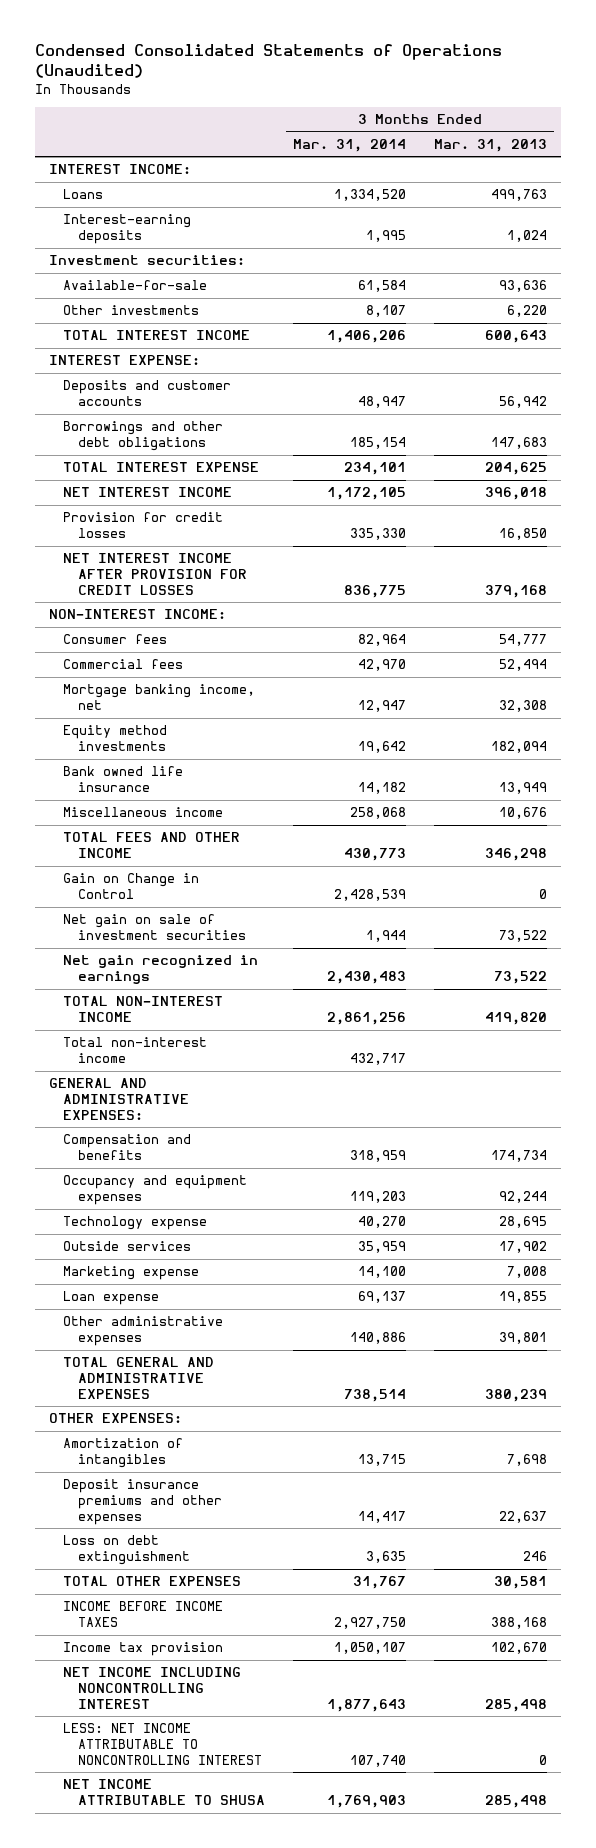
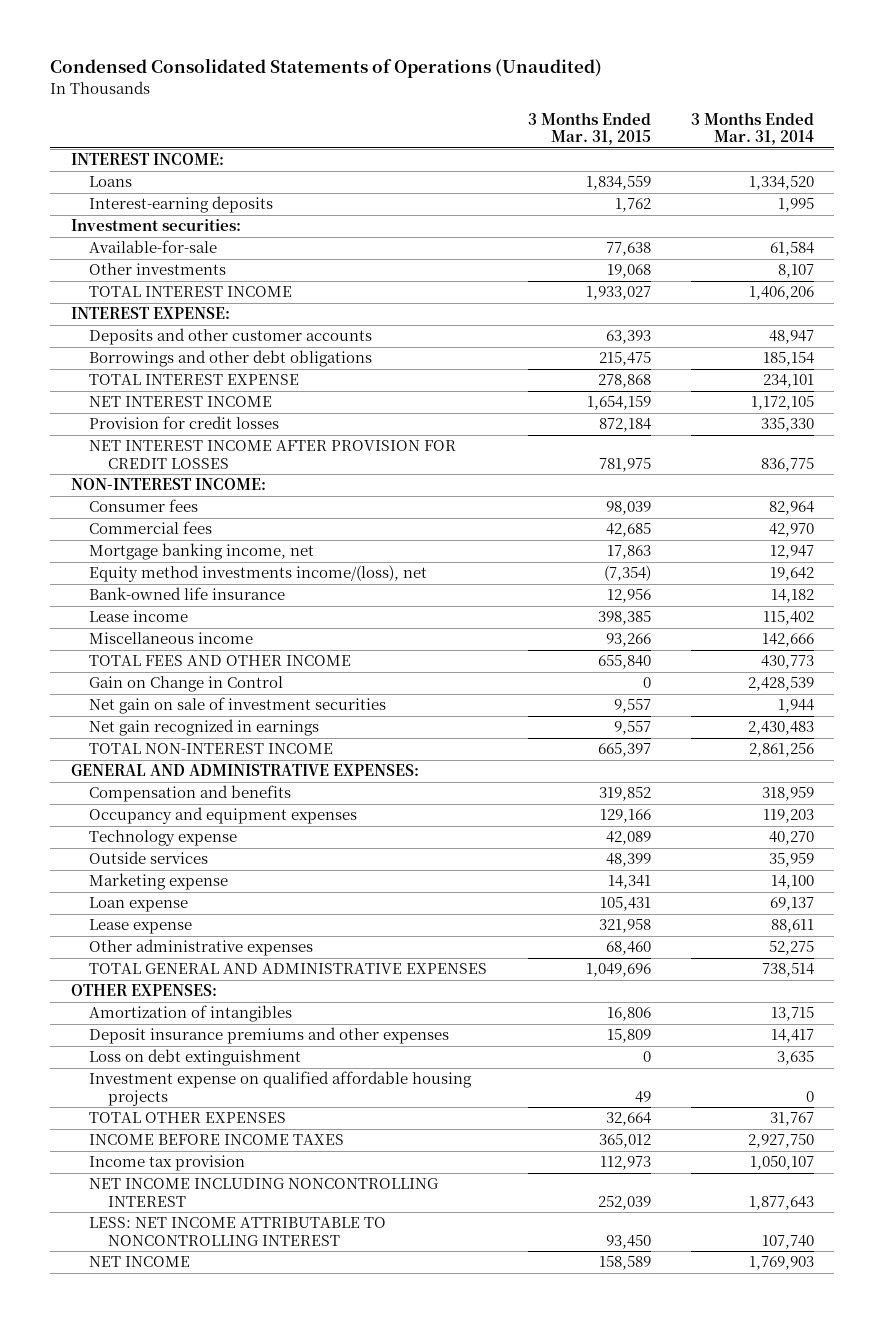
[433,138,547,152] Mar. 31, 2013 -> none
none -> [527,111,651,146] 3 Months Ended Mar. 31, 2015
[63,380,232,407] Deposits and customer accounts -> [89,328,373,346] Deposits and other customer accounts
[63,725,168,752] Equity method investments -> [89,565,428,583] Equity method investments income/(loss), net
[63,766,184,793] Bank owned life insurance -> [89,587,286,601] Bank-owned life insurance
none -> [89,610,189,623] Lease income
[349,807,406,820] 258,068 -> [762,633,815,648] 142,666
[63,1037,208,1064] Total non-interest income -> none
none -> [89,919,193,935] Lease expense
[349,1332,406,1345] 140,886 -> [769,940,815,956] 52,275
none -> [89,1071,473,1107] Investment expense on qualified affordable housing projects
[63,1779,265,1806] NET INCOME ATTRIBUTABLE TO SHUSA -> [89,1256,191,1268] NET INCOME

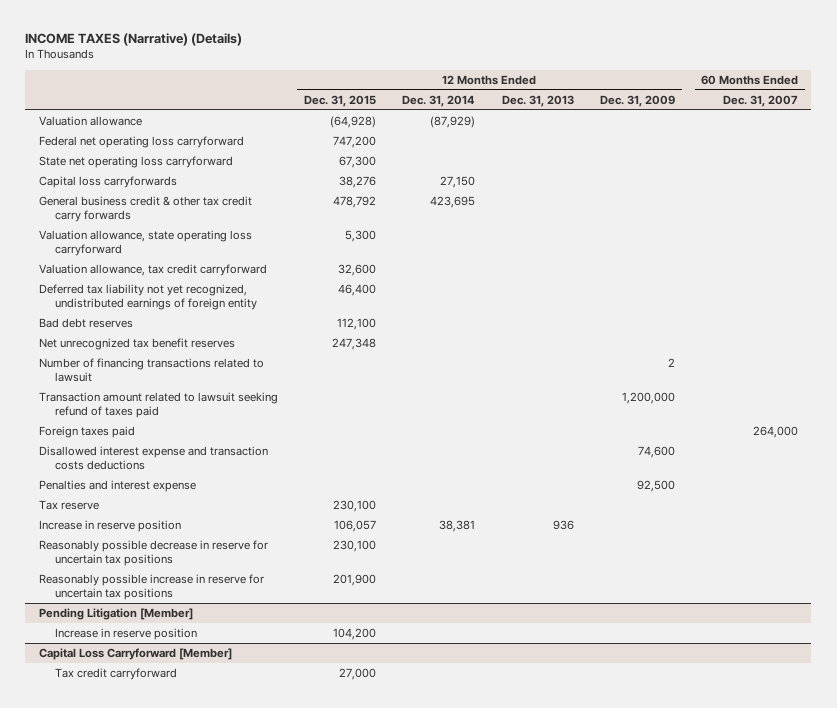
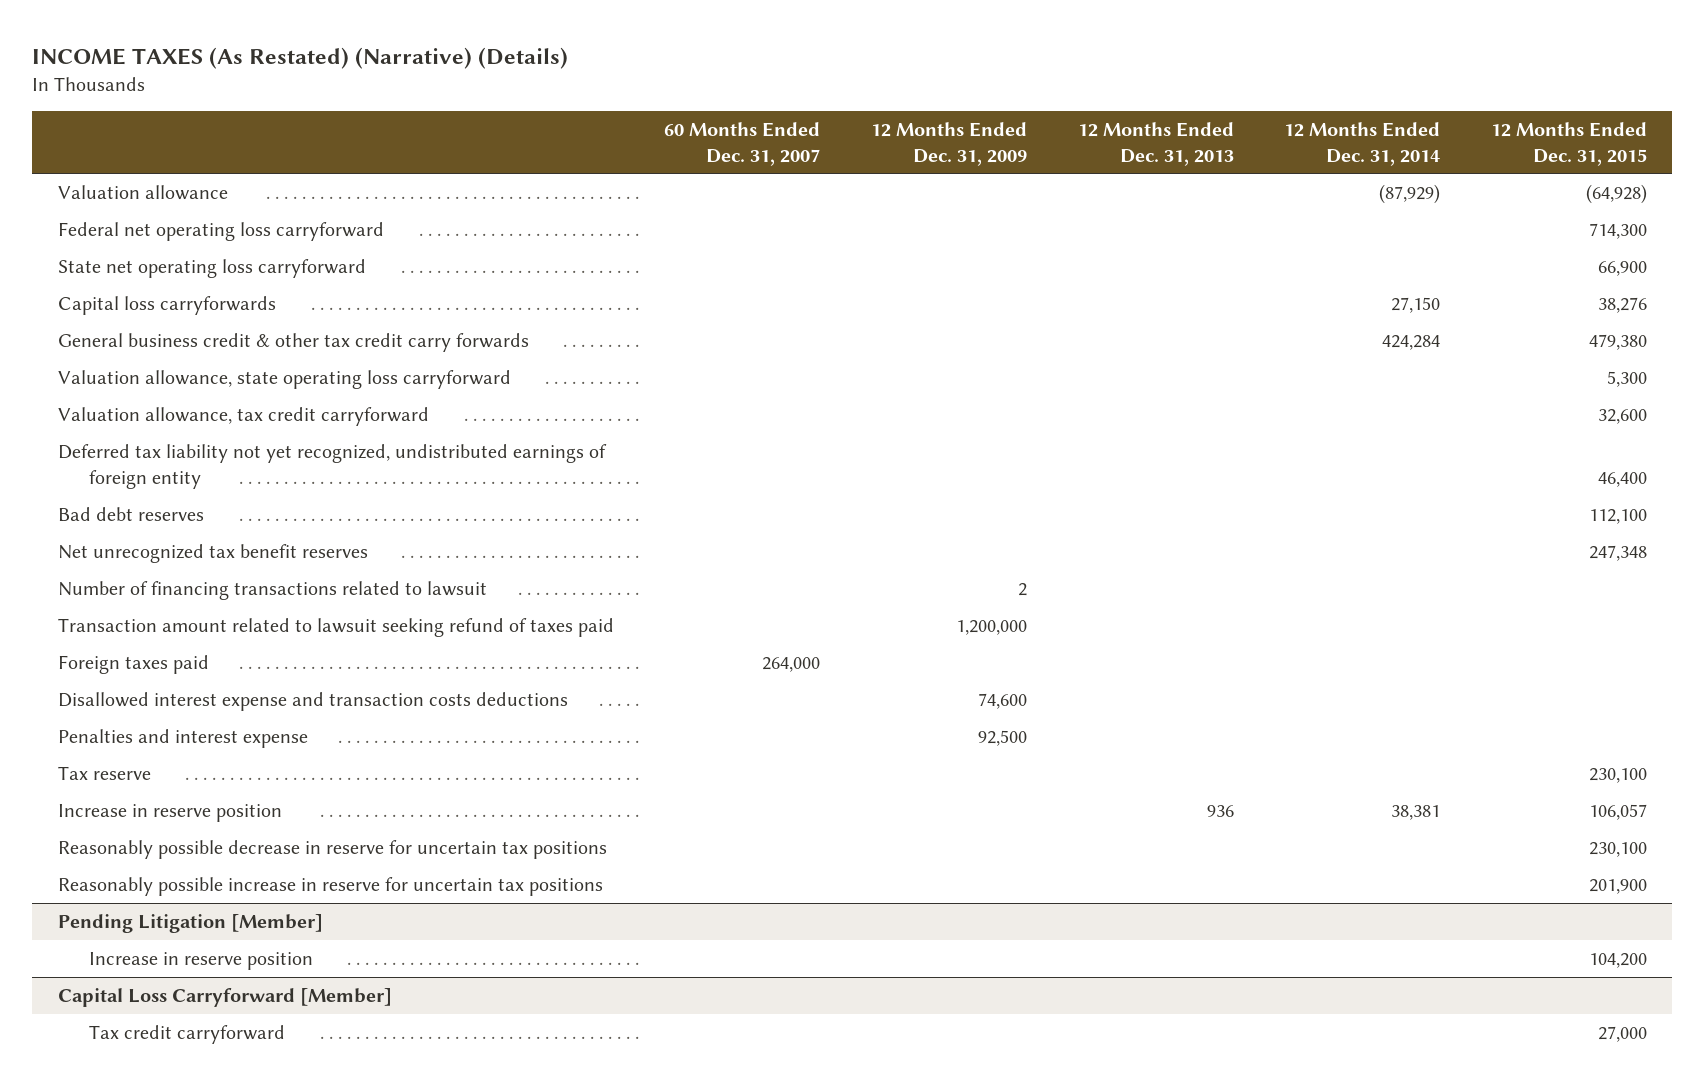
[25,32,243,46] INCOME TAXES (Narrative) (Details) -> [32,46,569,69] INCOME TAXES (As Restated) (Narrative) (Details)
[332,136,376,149] 747,200 -> [1588,222,1647,239] 714,300
[338,156,376,169] 67,300 -> [1597,260,1647,276] 66,900
[332,196,376,209] 478,792 -> [1588,333,1647,350] 479,380
[430,196,476,209] 423,695 -> [1382,334,1441,350] 424,284

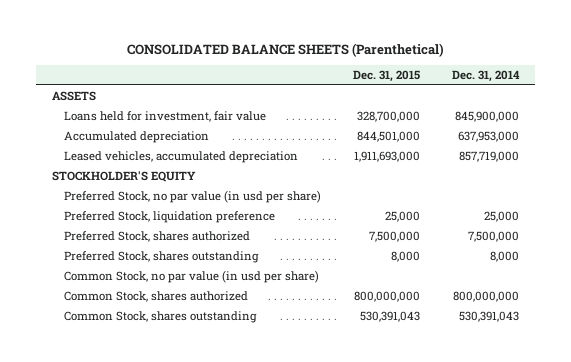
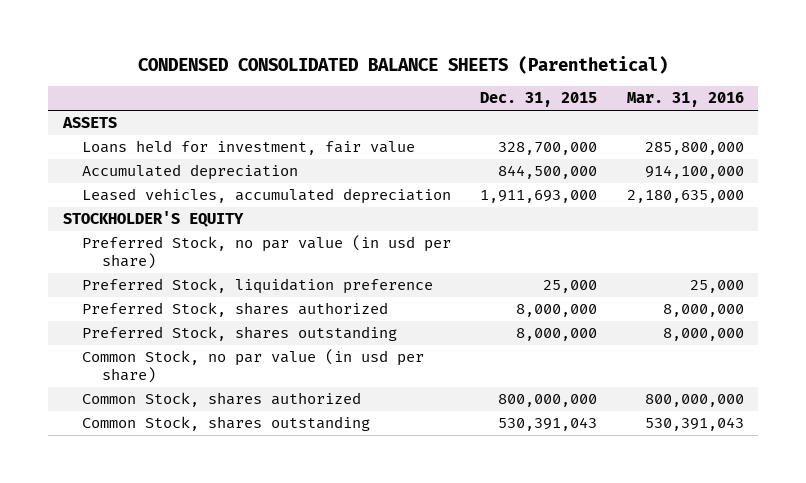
[126,42,444,57] CONSOLIDATED BALANCE SHEETS (Parenthetical) -> [138,56,669,75] CONDENSED CONSOLIDATED BALANCE SHEETS (Parenthetical)
[452,70,521,83] Dec. 31, 2014 -> none
none -> [626,92,744,108] Mar. 31, 2016
[357,130,421,142] 844,501,000 -> [498,165,598,180] 844,500,000
[369,230,421,242] 7,500,000 -> [516,304,598,318] 8,000,000
[391,250,421,262] 8,000 -> [516,328,598,342] 8,000,000

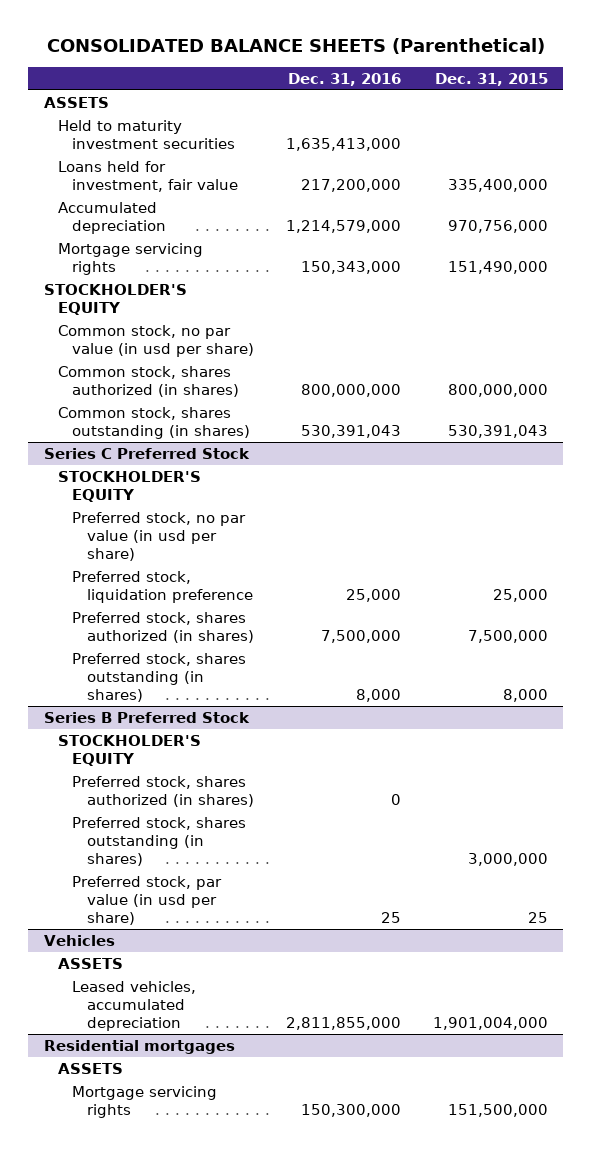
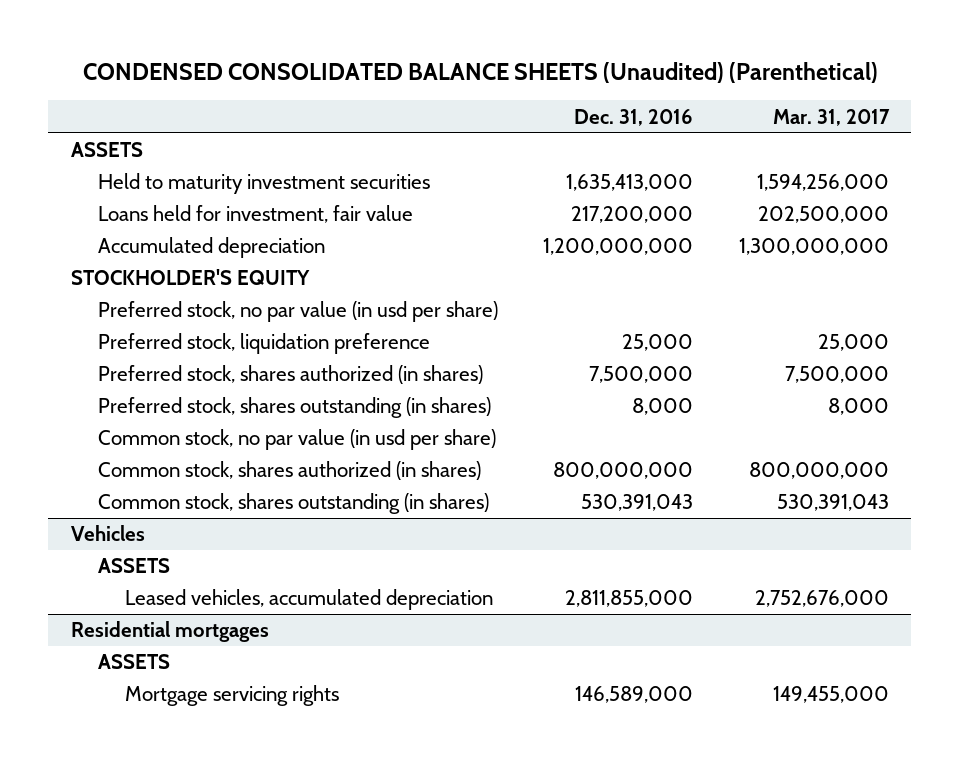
[46,37,545,54] CONSOLIDATED BALANCE SHEETS (Parenthetical) -> [82,61,878,83] CONDENSED CONSOLIDATED BALANCE SHEETS (Unaudited) (Parenthetical)
[434,73,548,87] Dec. 31, 2015 -> none
none -> [772,108,890,126] Mar. 31, 2017
[58,243,204,276] Mortgage servicing rights -> none
[43,284,187,316] STOCKHOLDER'S EQUITY -> none
[43,448,250,460] Series C Preferred Stock -> none
[285,220,401,234] 1,214,579,000 -> [543,238,694,256] 1,200,000,000
[43,712,250,724] Series B Preferred Stock -> none
[58,735,202,767] STOCKHOLDER'S EQUITY -> none
[72,776,254,808] Preferred stock, shares authorized (in shares) -> none
[72,817,247,866] Preferred stock, shares outstanding (in shares) -> none
[72,876,223,925] Preferred stock, par value (in usd per share) -> none
[58,325,255,358] Common stock, no par value (in usd per share) -> [98,429,497,451] Common stock, no par value (in usd per share)
[58,366,240,398] Common stock, shares authorized (in shares) -> [98,461,482,481] Common stock, shares authorized (in shares)
[58,407,251,440] Common stock, shares outstanding (in shares) -> [98,493,490,515] Common stock, shares outstanding (in shares)
[300,1104,401,1118] 150,300,000 -> [575,686,694,704] 146,589,000

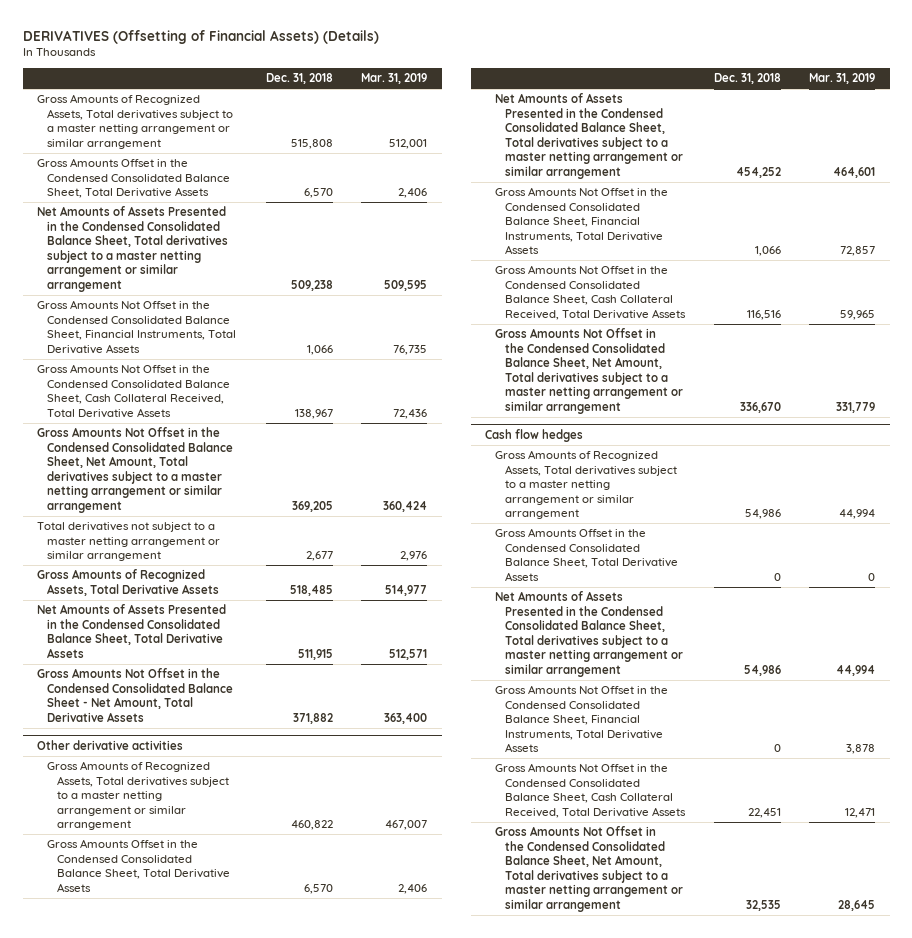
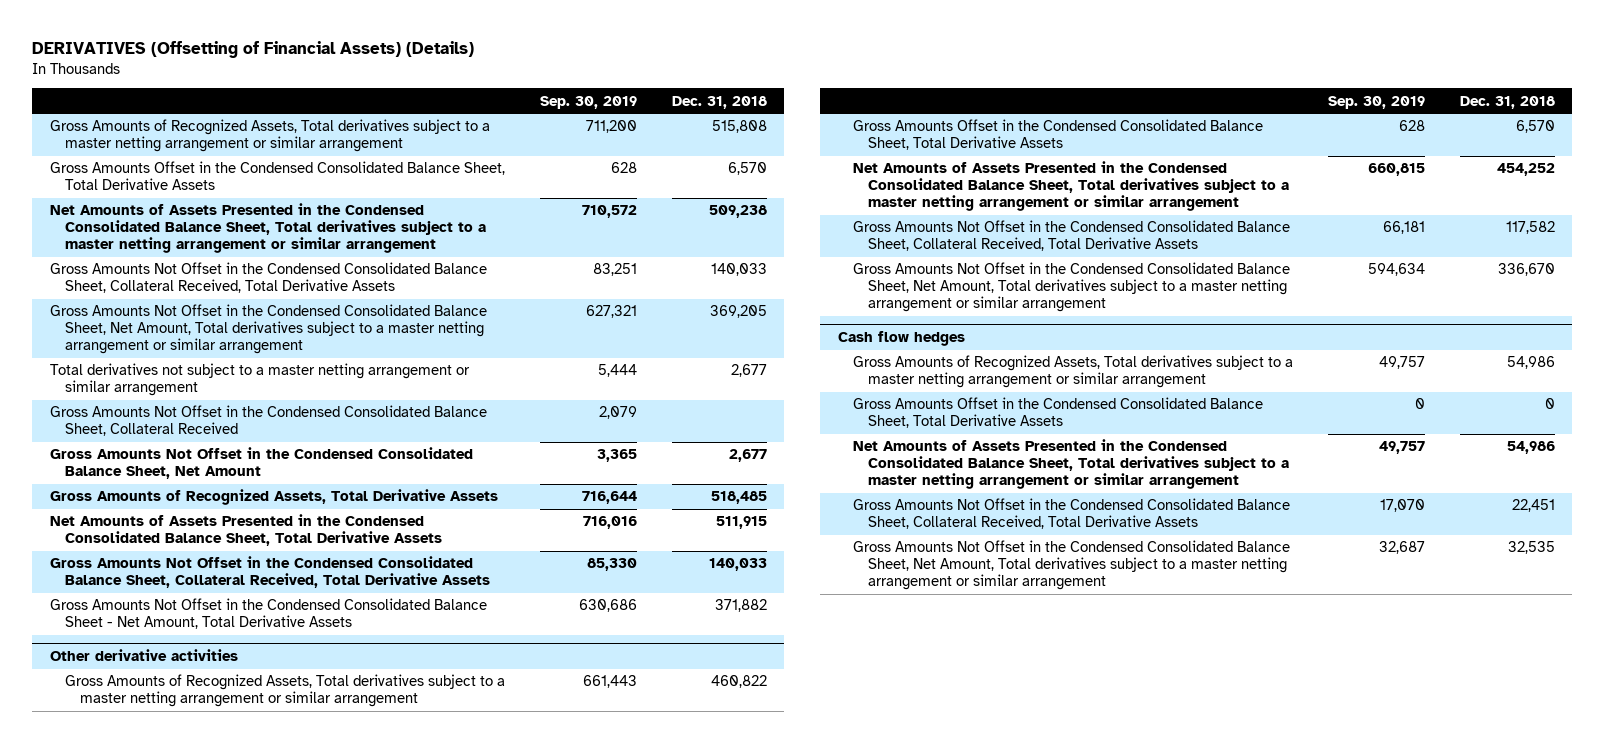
[361,73,428,85] Mar. 31, 2019 -> none
none -> [539,95,637,109] Sep. 30, 2019
[36,300,236,354] Gross Amounts Not Offset in the Condensed Consolidated Balance Sheet, Financial Instruments, Total Derivative Assets -> none
[36,364,230,418] Gross Amounts Not Offset in the Condensed Consolidated Balance Sheet, Cash Collateral Received, Total Derivative Assets -> [49,262,487,294] Gross Amounts Not Offset in the Condensed Consolidated Balance Sheet, Collateral Received, Total Derivative Assets
[294,408,333,419] 138,967 -> [710,263,767,277] 140,033
none -> [49,405,487,437] Gross Amounts Not Offset in the Condensed Consolidated Balance Sheet, Collateral Received
none -> [49,447,473,480] Gross Amounts Not Offset in the Condensed Consolidated Balance Sheet, Net Amount
none -> [49,556,490,589] Gross Amounts Not Offset in the Condensed Consolidated Balance Sheet, Collateral Received, Total Derivative Assets
[494,187,668,255] Gross Amounts Not Offset in the Condensed Consolidated Balance Sheet, Financial Instruments, Total Derivative Assets -> none
[494,265,686,320] Gross Amounts Not Offset in the Condensed Consolidated Balance Sheet, Cash Collateral Received, Total Derivative Assets -> [852,220,1290,252] Gross Amounts Not Offset in the Condensed Consolidated Balance Sheet, Collateral Received, Total Derivative Assets
[746,309,781,320] 116,516 -> [1505,221,1555,235] 117,582
[494,685,668,753] Gross Amounts Not Offset in the Condensed Consolidated Balance Sheet, Financial Instruments, Total Derivative Assets -> none
[494,763,686,818] Gross Amounts Not Offset in the Condensed Consolidated Balance Sheet, Cash Collateral Received, Total Derivative Assets -> [852,498,1290,530] Gross Amounts Not Offset in the Condensed Consolidated Balance Sheet, Collateral Received, Total Derivative Assets

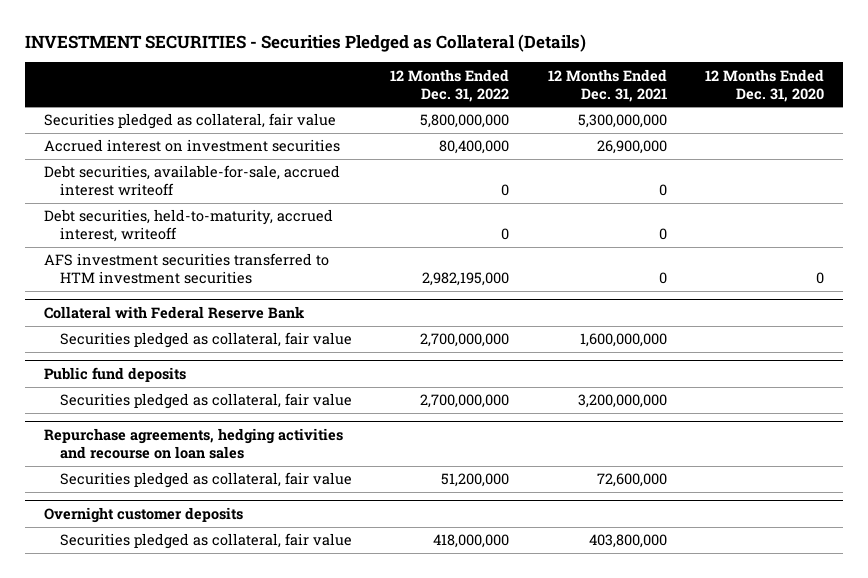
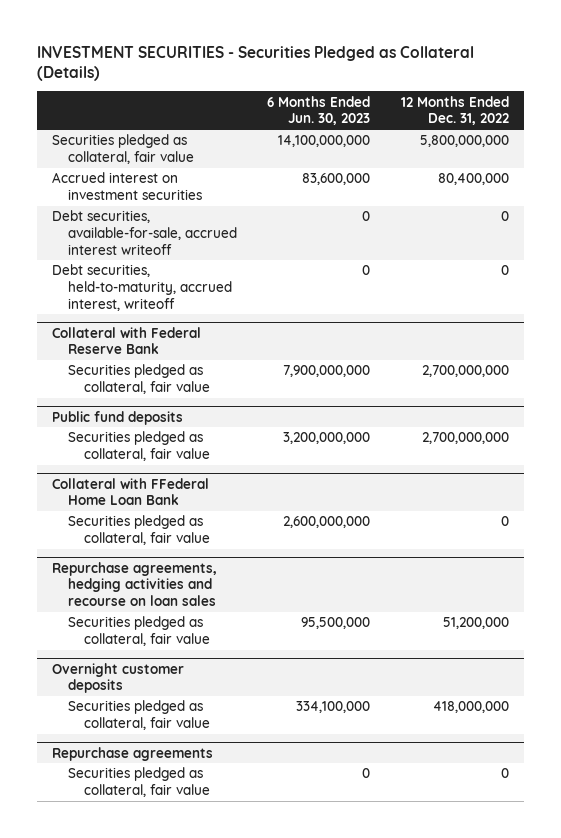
[547,68,667,102] 12 Months Ended Dec. 31, 2021 -> none
[705,68,825,102] 12 Months Ended Dec. 31, 2020 -> none
none -> [267,95,371,126] 6 Months Ended Jun. 30, 2023
[43,253,329,285] AFS investment securities transferred to HTM investment securities -> none
none -> [52,477,210,506] Collateral with FFederal Home Loan Bank
none -> [67,515,210,545] Securities pledged as collateral, fair value
none -> [52,746,214,761] Repurchase agreements
none -> [67,767,210,797] Securities pledged as collateral, fair value

